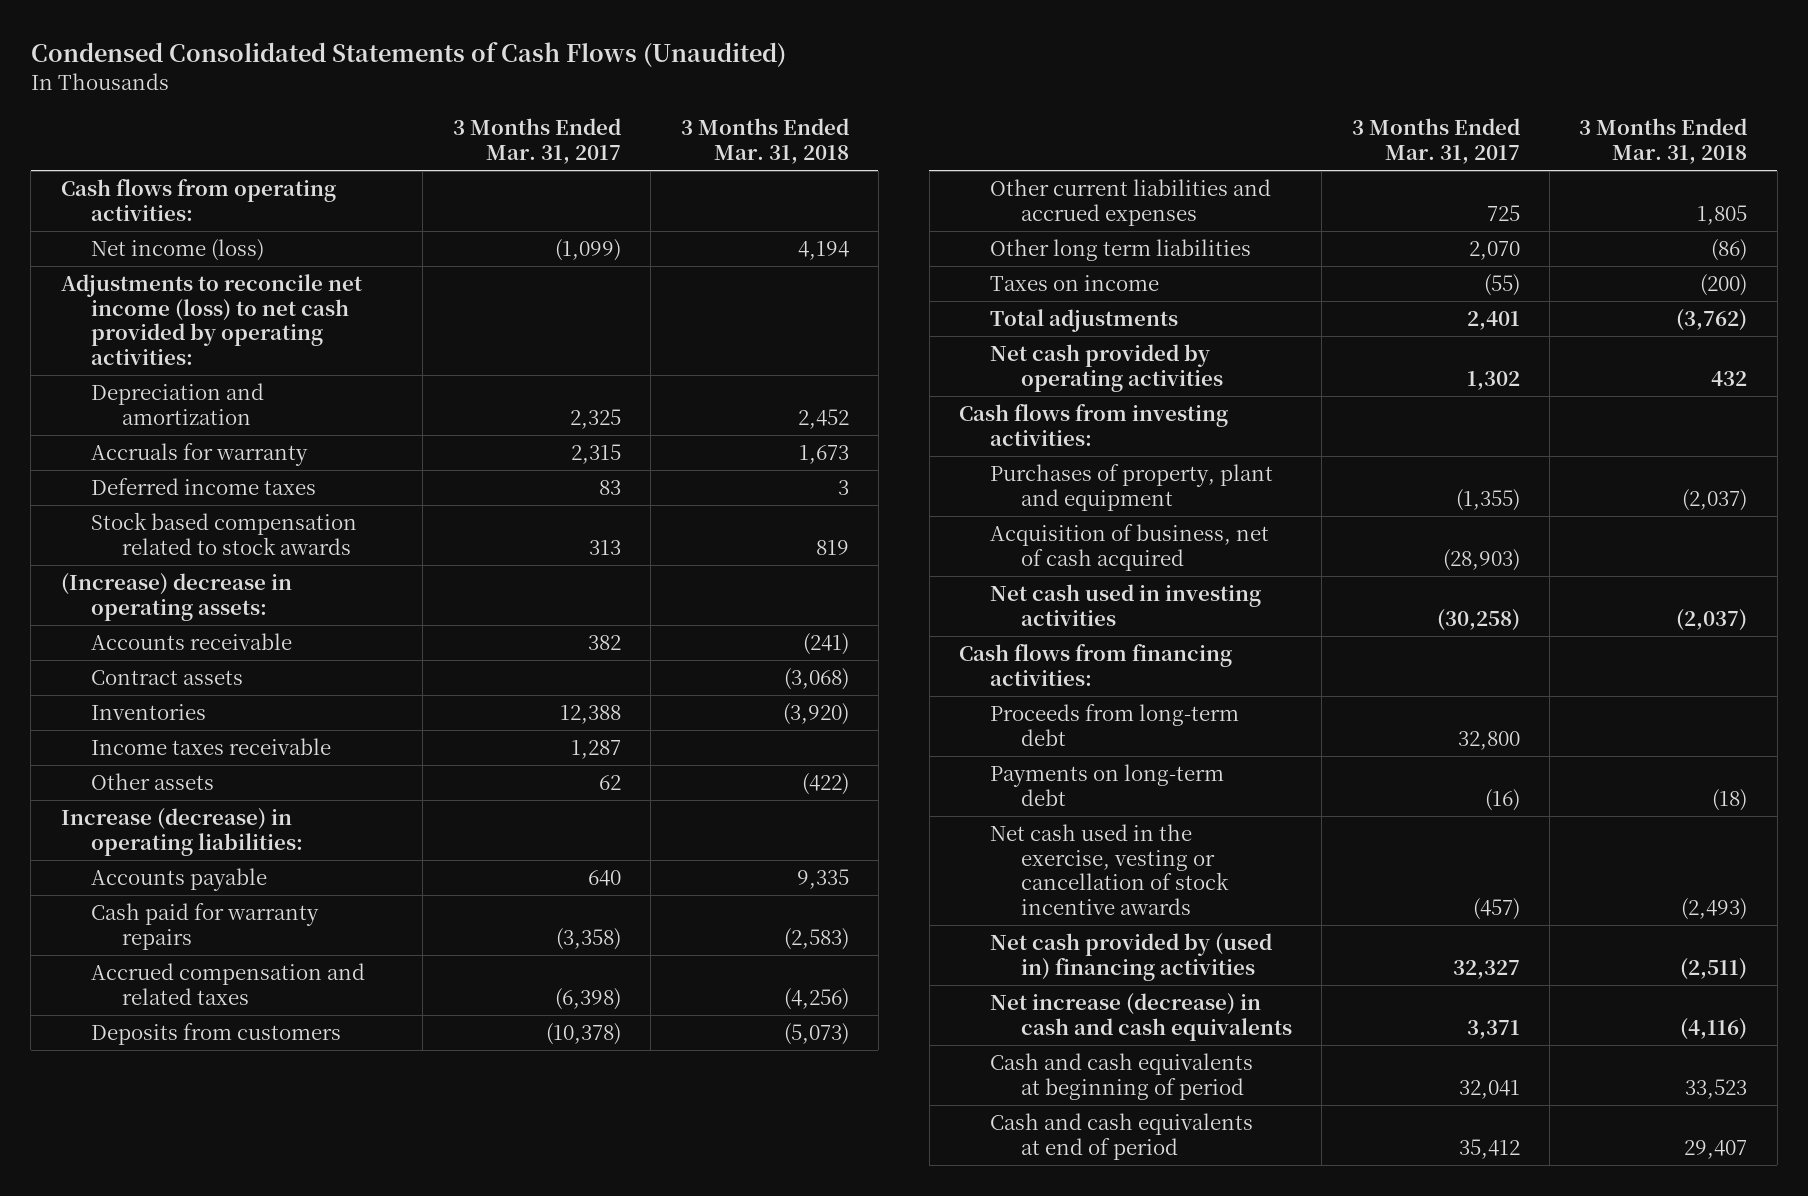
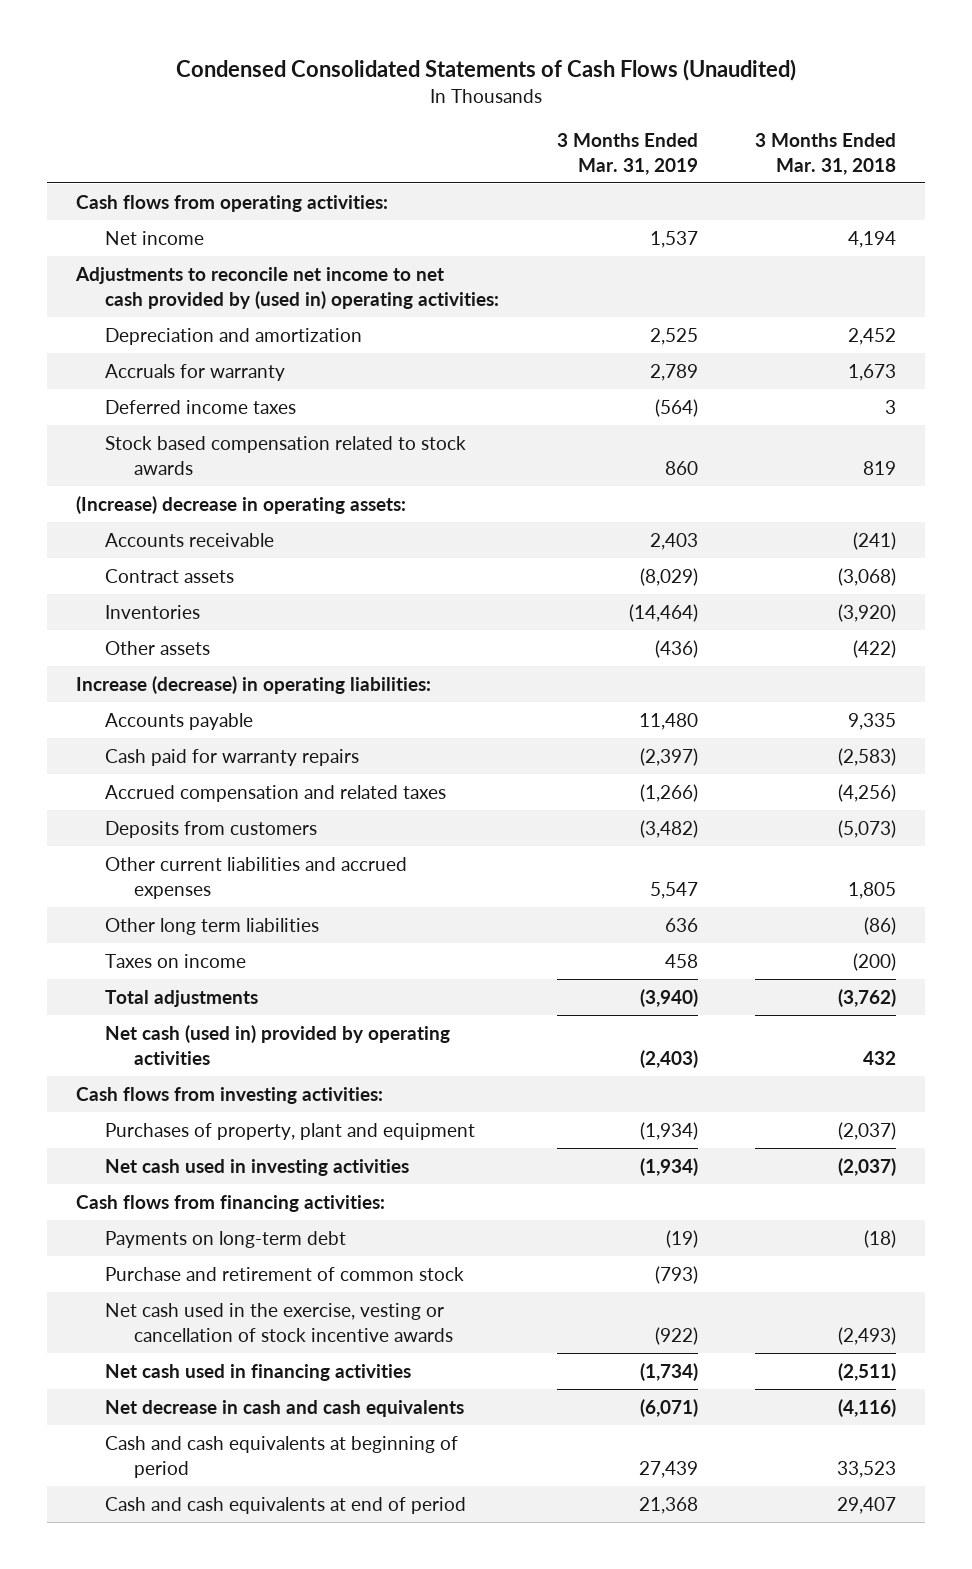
[452,118,621,165] 3 Months Ended Mar. 31, 2017 -> none
none -> [556,133,698,175] 3 Months Ended Mar. 31, 2019
[91,239,265,262] Net income (loss) -> [105,230,205,245] Net income
[60,274,362,366] Adjustments to reconcile net income (loss) to net cash provided by operating activities: -> [74,266,500,309] Adjustments to reconcile net income to net cash provided by (used in) operating activities:
[91,738,332,756] Income taxes receivable -> none
[990,344,1223,392] Net cash provided by operating activities -> [105,1024,451,1065] Net cash (used in) provided by operating activities
[990,524,1270,571] Acquisition of business, net of cash acquired -> none
[990,704,1240,746] Proceeds from long-term debt -> none
none -> [105,1266,465,1281] Purchase and retirement of common stock
[990,933,1273,981] Net cash provided by (used in) financing activities -> [105,1363,412,1381] Net cash used in financing activities
[990,993,1292,1041] Net increase (decrease) in cash and cash equivalents -> [105,1399,465,1417] Net decrease in cash and cash equivalents

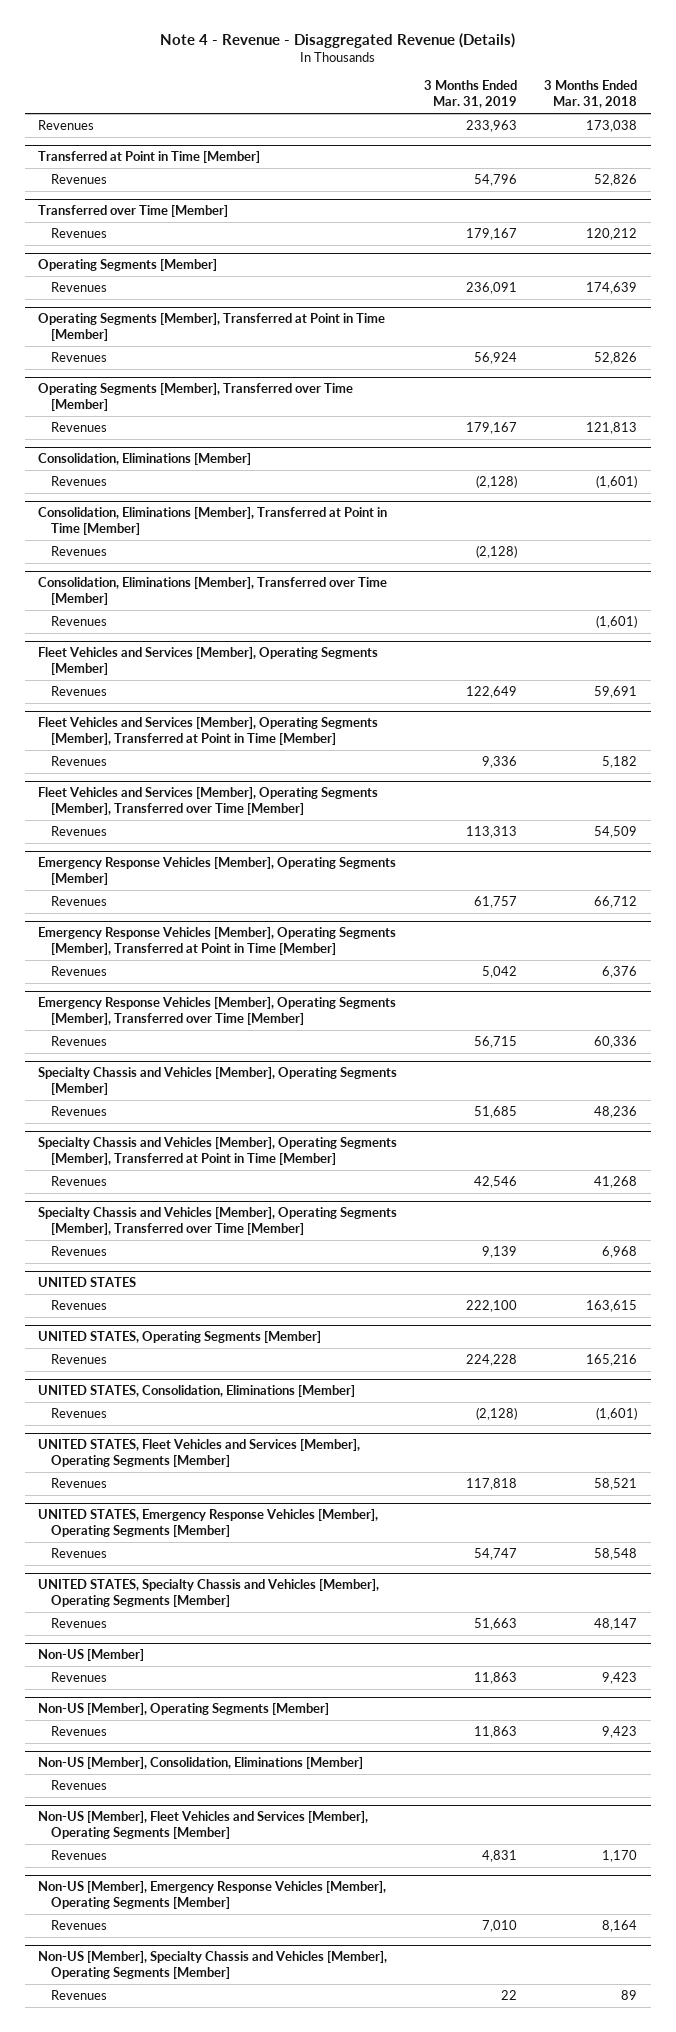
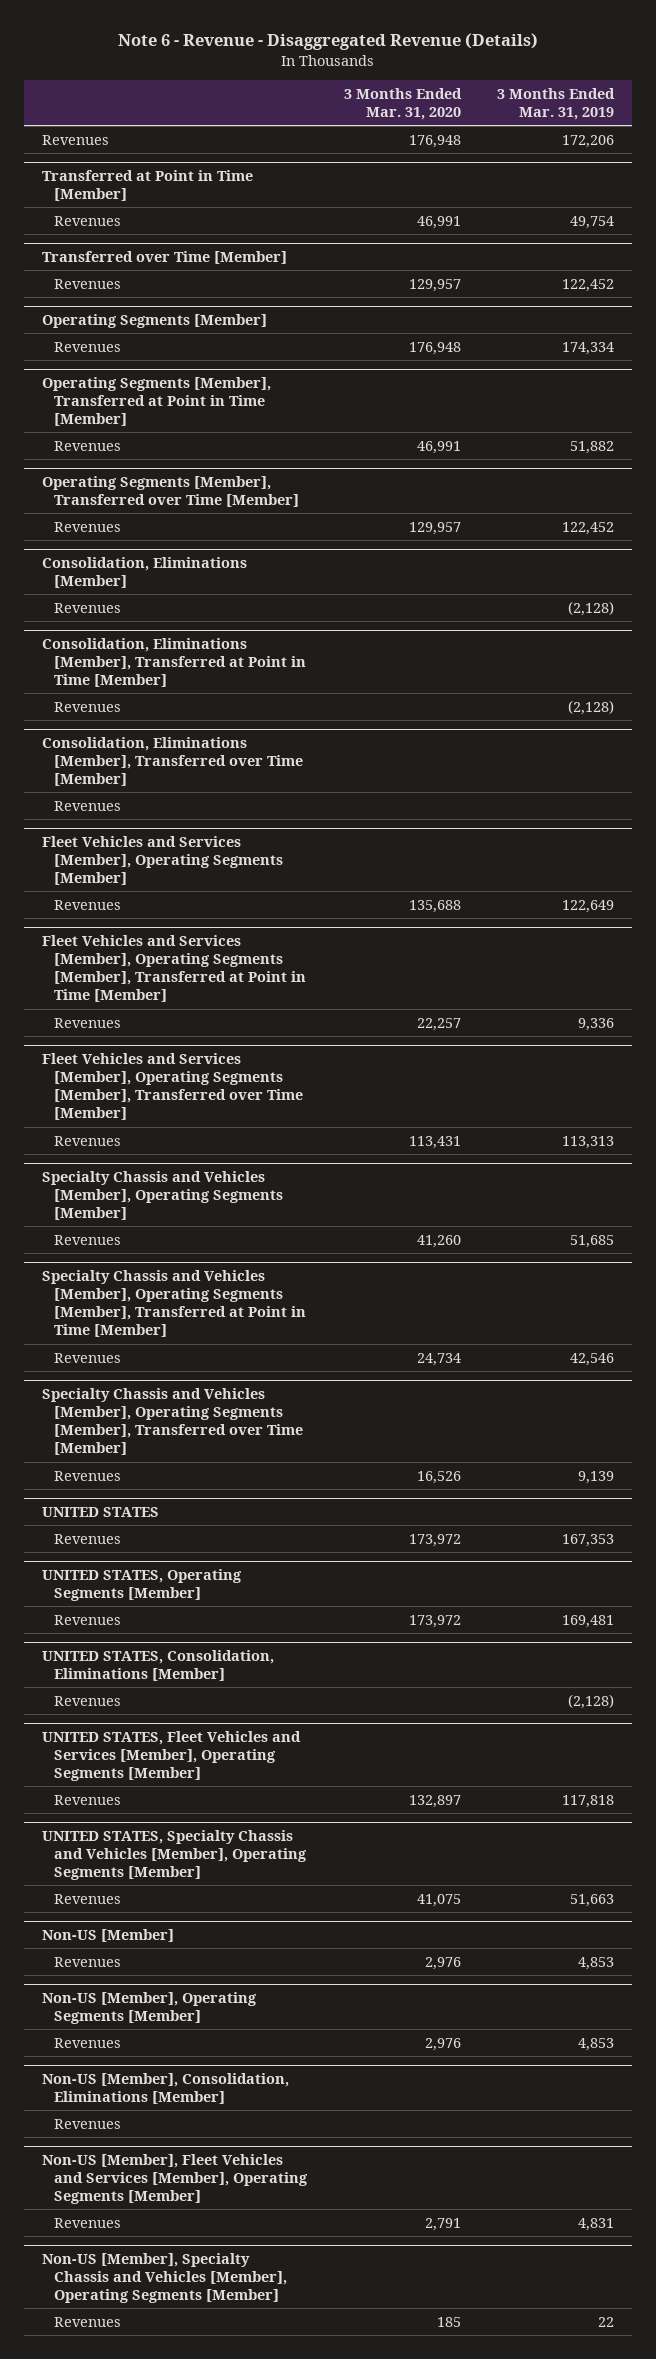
[159,32,515,48] Note 4 - Revenue - Disaggregated Revenue (Details) -> [118,33,539,51] Note 6 - Revenue - Disaggregated Revenue (Details)
[544,80,638,109] 3 Months Ended Mar. 31, 2018 -> none
none -> [343,87,462,121] 3 Months Ended Mar. 31, 2020
[466,120,518,133] 233,963 -> [562,134,615,148] 172,206
[474,174,518,187] 54,796 -> [570,215,615,229] 49,754
[466,228,518,241] 179,167 -> [562,278,615,292] 122,452
[466,282,518,295] 236,091 -> [562,341,615,355] 174,334
[474,352,518,365] 56,924 -> [570,440,615,454] 51,882
[466,422,518,435] 179,167 -> [562,521,615,535] 122,452
[38,857,397,886] Emergency Response Vehicles [Member], Operating Segments [Member] -> none
[50,896,107,907] Revenues -> none
[38,927,397,956] Emergency Response Vehicles [Member], Operating Segments [Member], Transferred at Point in Time [Member] -> none
[50,966,107,977] Revenues -> none
[38,997,397,1026] Emergency Response Vehicles [Member], Operating Segments [Member], Transferred over Time [Member] -> none
[50,1036,107,1047] Revenues -> none
[466,1300,518,1313] 222,100 -> [562,1533,615,1547] 167,353
[466,1354,518,1367] 224,228 -> [562,1614,615,1628] 169,481
[38,1509,379,1538] UNITED STATES, Emergency Response Vehicles [Member], Operating Segments [Member] -> none
[50,1548,107,1559] Revenues -> none
[474,1672,518,1685] 11,863 -> [578,1956,615,1970] 4,853
[474,1726,518,1739] 11,863 -> [578,2037,615,2051] 4,853
[38,1881,387,1910] Non-US [Member], Emergency Response Vehicles [Member], Operating Segments [Member] -> none
[50,1920,107,1931] Revenues -> none

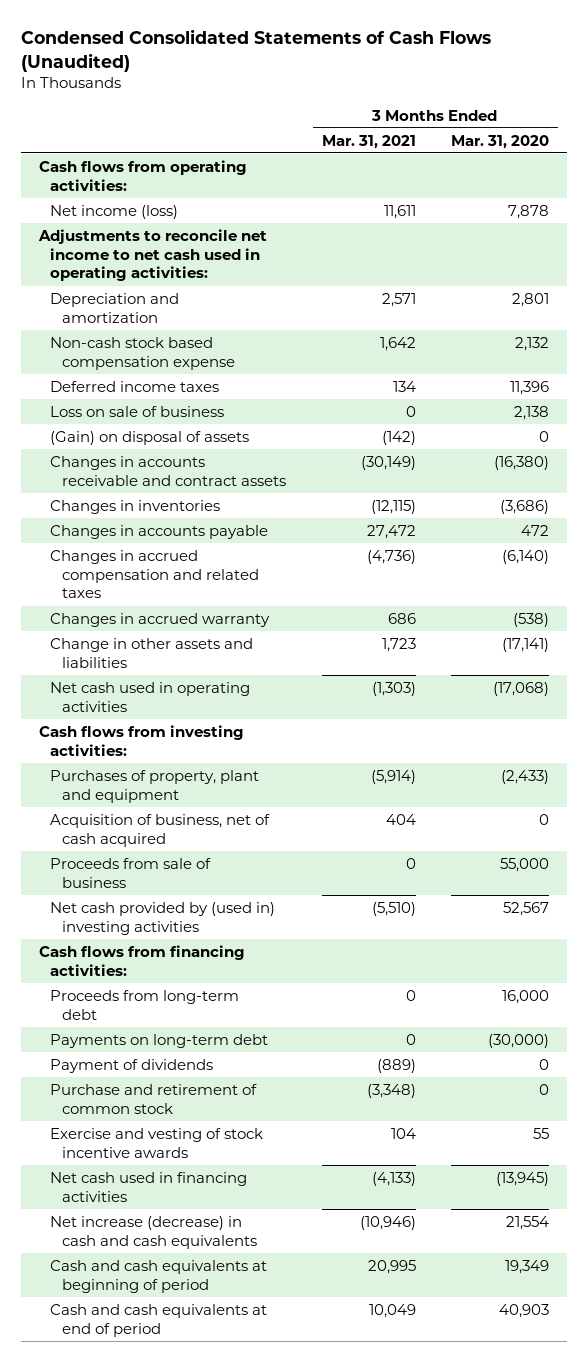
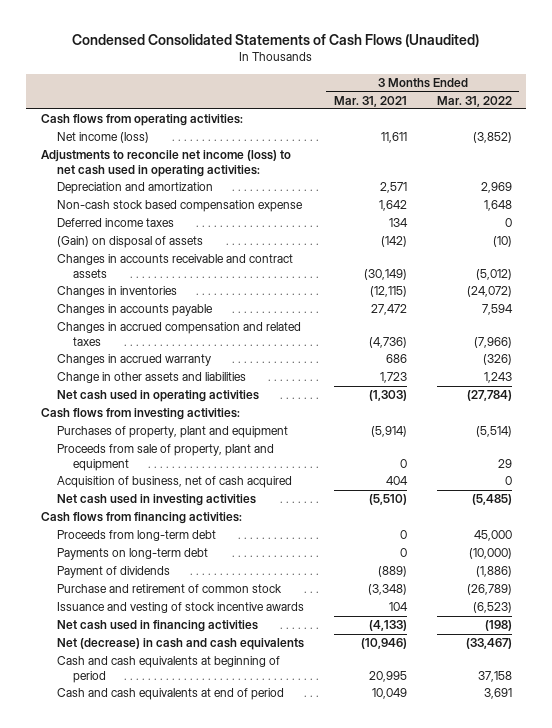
[451,134,550,149] Mar. 31, 2020 -> none
none -> [436,95,512,107] Mar. 31, 2022
[37,228,267,282] Adjustments to reconcile net income to net cash used in operating activities: -> [40,150,291,177] Adjustments to reconcile net income (loss) to net cash used in operating activities:
[50,405,225,417] Loss on sale of business -> none
none -> [56,444,274,471] Proceeds from sale of property, plant and equipment
[50,857,212,888] Proceeds from sale of business -> none
[50,901,276,935] Net cash provided by (used in) investing activities -> [56,494,256,507] Net cash used in investing activities
[50,1127,264,1158] Exercise and vesting of stock incentive awards -> [56,602,304,614] Issuance and vesting of stock incentive awards
[50,1215,257,1249] Net increase (decrease) in cash and cash equivalents -> [56,638,304,651] Net (decrease) in cash and cash equivalents

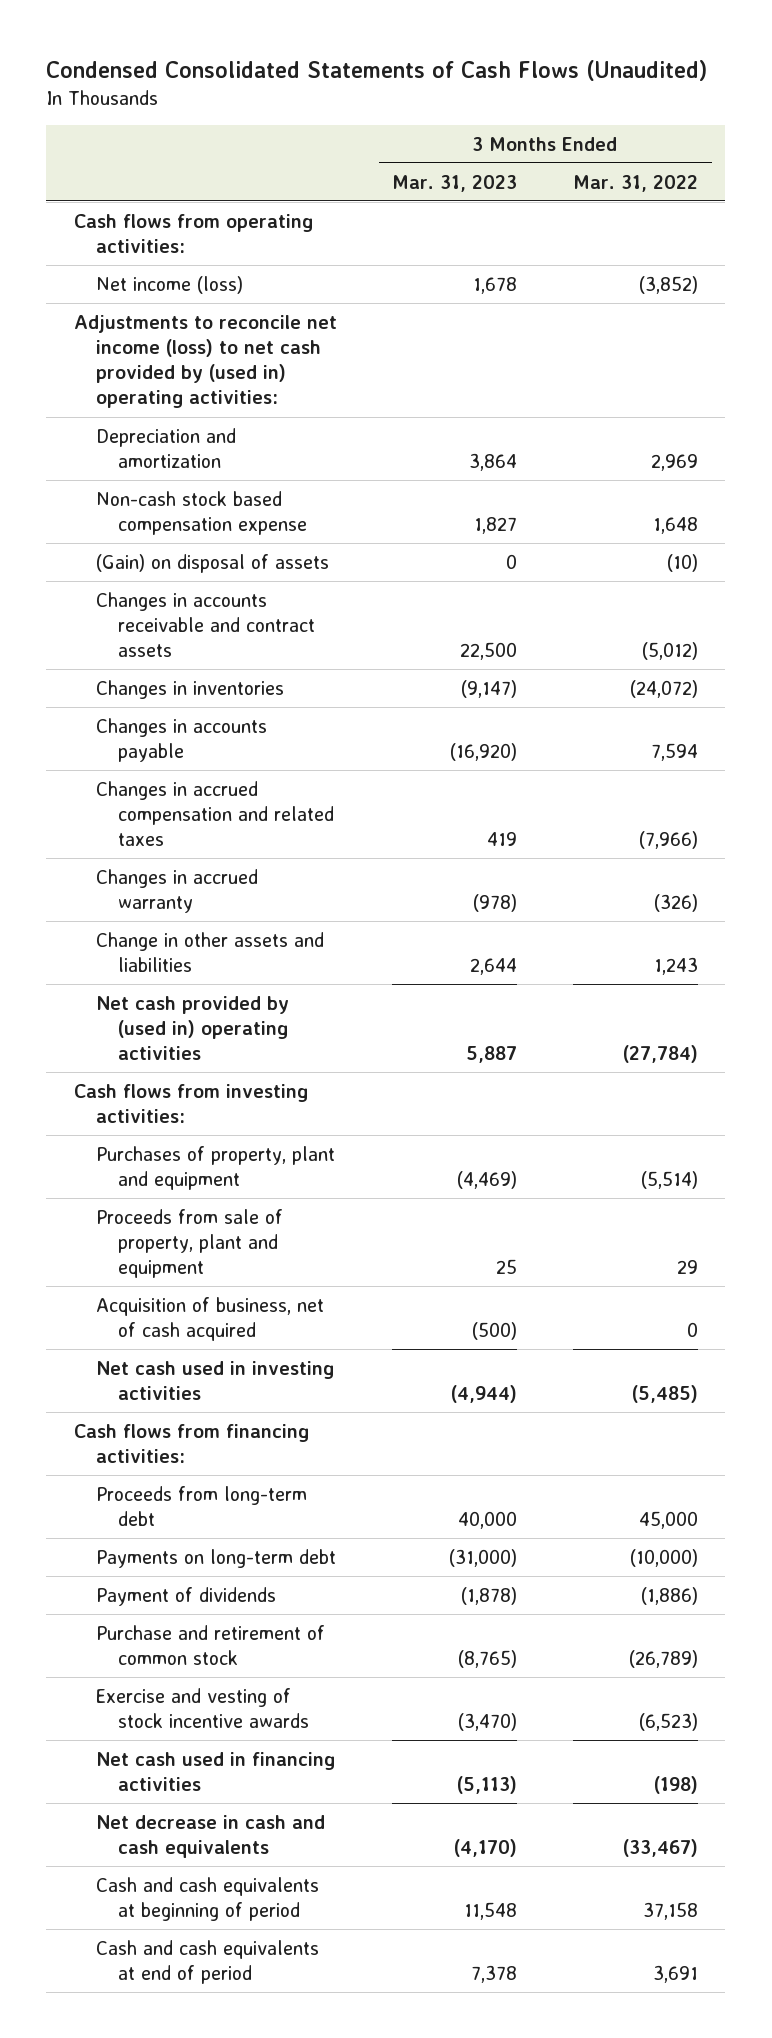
[333,95,407,107] Mar. 31, 2021 -> none
none -> [392,174,518,192] Mar. 31, 2023
[40,150,291,177] Adjustments to reconcile net income (loss) to net cash used in operating activities: -> [74,314,338,409] Adjustments to reconcile net income (loss) to net cash provided by (used in) operating activities:
[56,218,174,228] Deferred income taxes -> none
[56,390,259,403] Net cash used in operating activities -> [96,995,290,1061] Net cash provided by (used in) operating activities
[56,602,304,614] Issuance and vesting of stock incentive awards -> [96,1687,310,1729] Exercise and vesting of stock incentive awards
[56,638,304,651] Net (decrease) in cash and cash equivalents -> [96,1814,326,1859] Net decrease in cash and cash equivalents

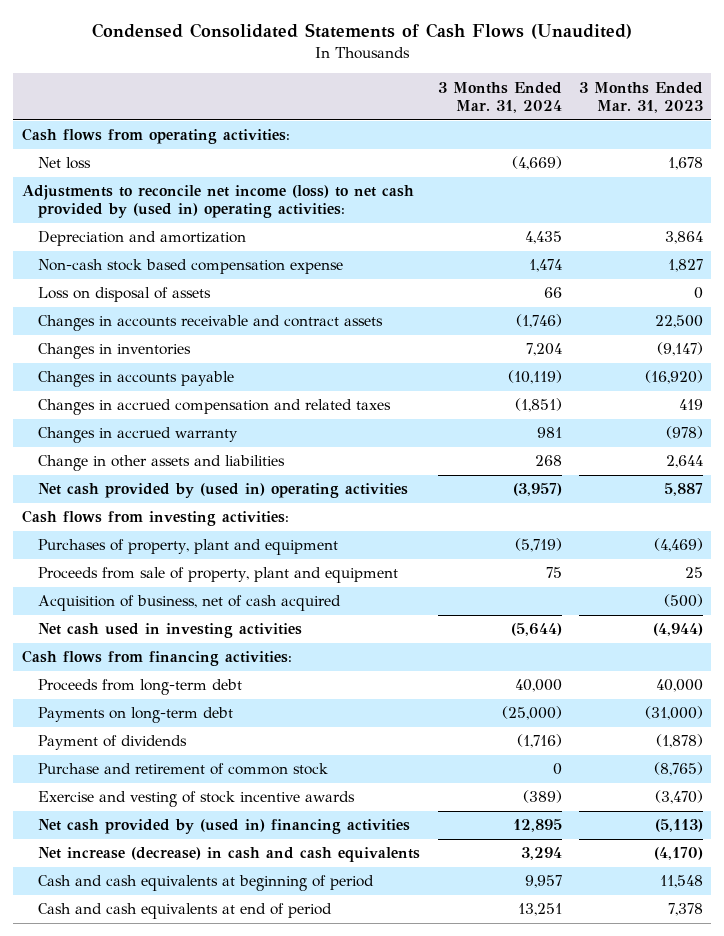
[572,174,698,192] Mar. 31, 2022 -> none
none -> [437,81,562,113] 3 Months Ended Mar. 31, 2024
[96,275,244,294] Net income (loss) -> [38,157,92,170] Net loss
[96,553,330,573] (Gain) on disposal of assets -> [38,287,212,303] Loss on disposal of assets
[96,1751,336,1792] Net cash used in financing activities -> [38,819,411,835] Net cash provided by (used in) financing activities
[96,1814,326,1859] Net decrease in cash and cash equivalents -> [38,847,421,863] Net increase (decrease) in cash and cash equivalents

